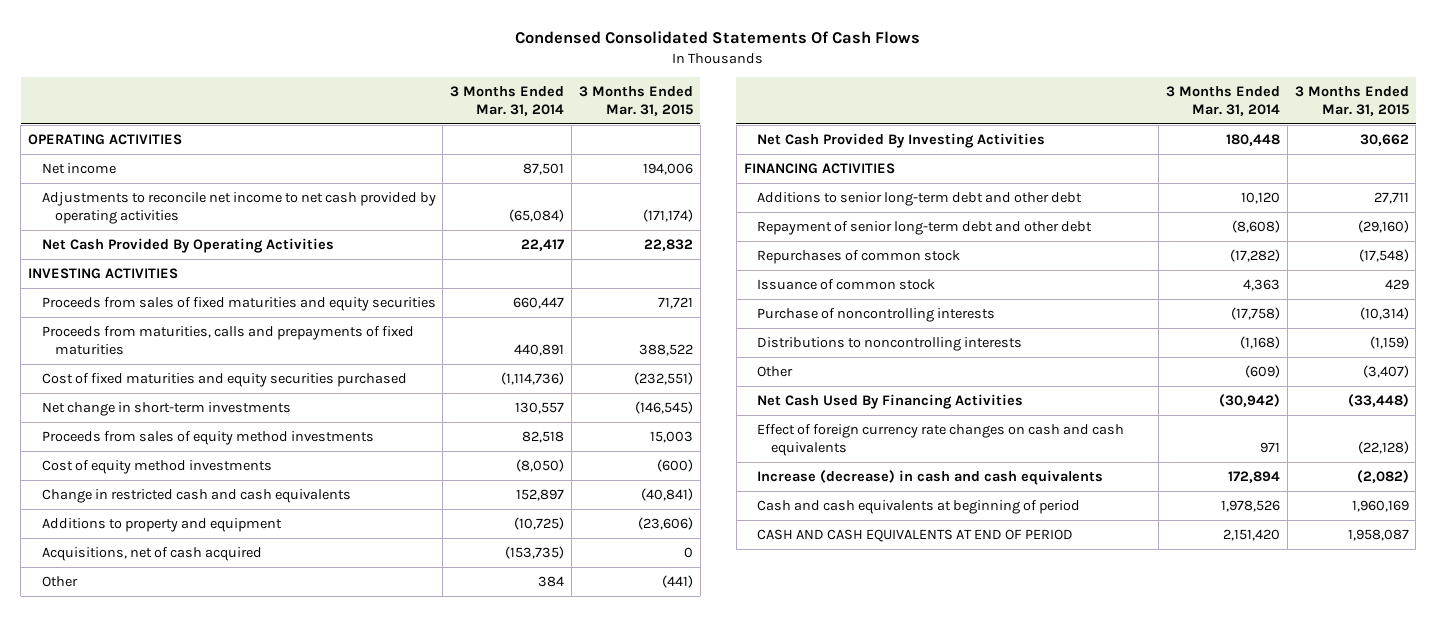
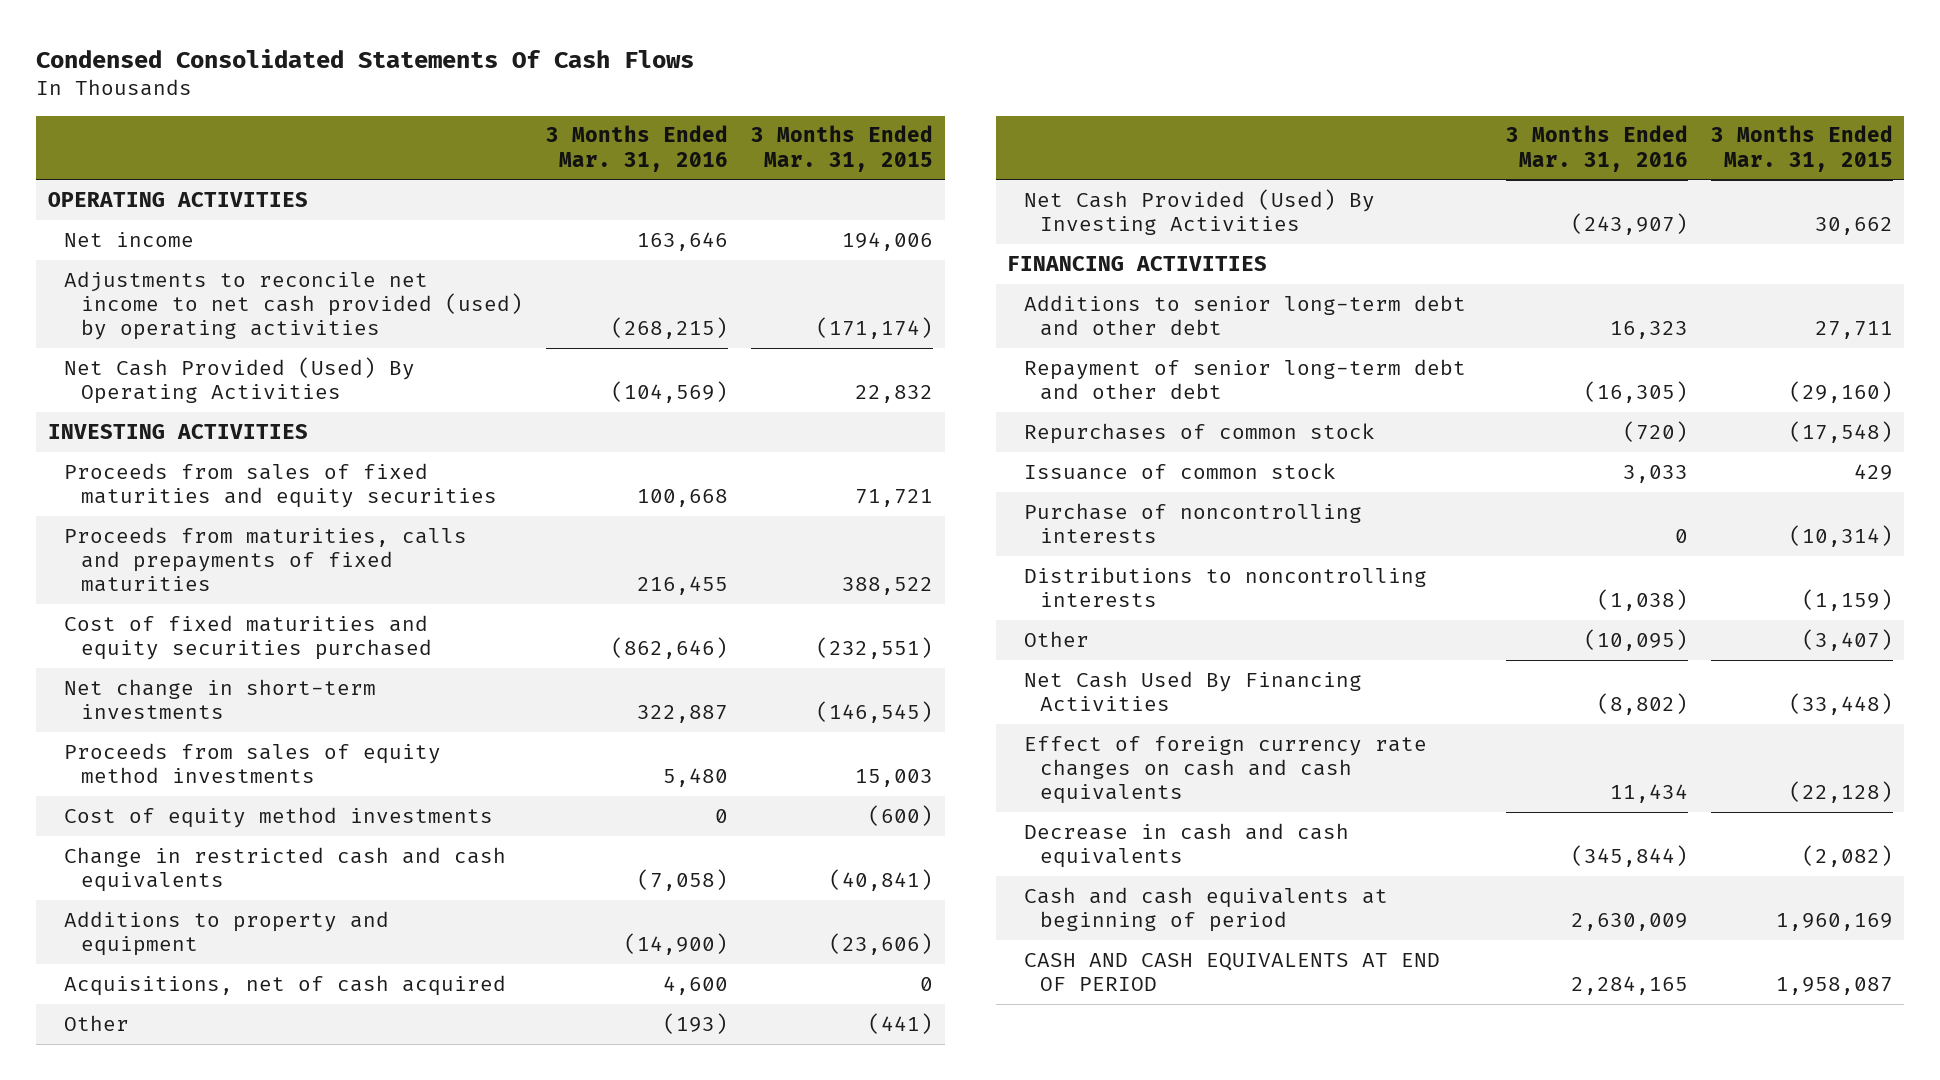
[450,86,565,116] 3 Months Ended Mar. 31, 2014 -> none
none -> [546,125,729,172] 3 Months Ended Mar. 31, 2016
[41,192,436,224] Adjustments to reconcile net income to net cash provided by operating activities -> [64,270,524,341] Adjustments to reconcile net income to net cash provided (used) by operating activities
[41,238,334,254] Net Cash Provided By Operating Activities -> [64,356,416,405] Net Cash Provided (Used) By Operating Activities
[757,133,1046,149] Net Cash Provided By Investing Activities -> [1023,188,1375,236] Net Cash Provided (Used) By Investing Activities
[757,470,1104,486] Increase (decrease) in cash and cash equivalents -> [1023,822,1349,869] Decrease in cash and cash equivalents

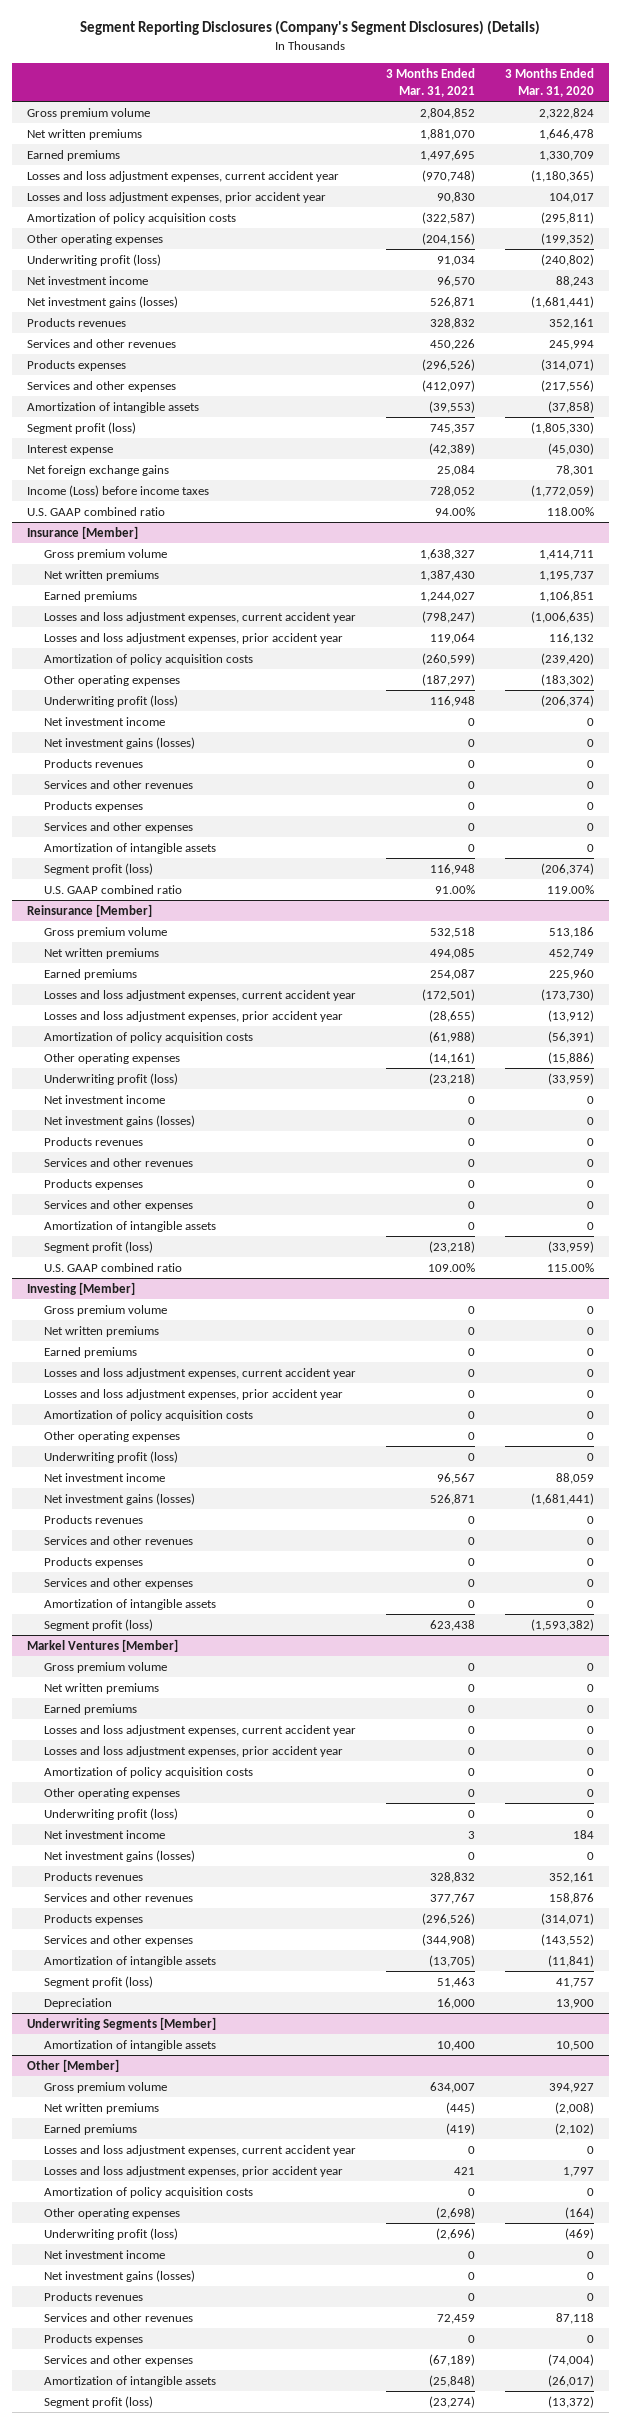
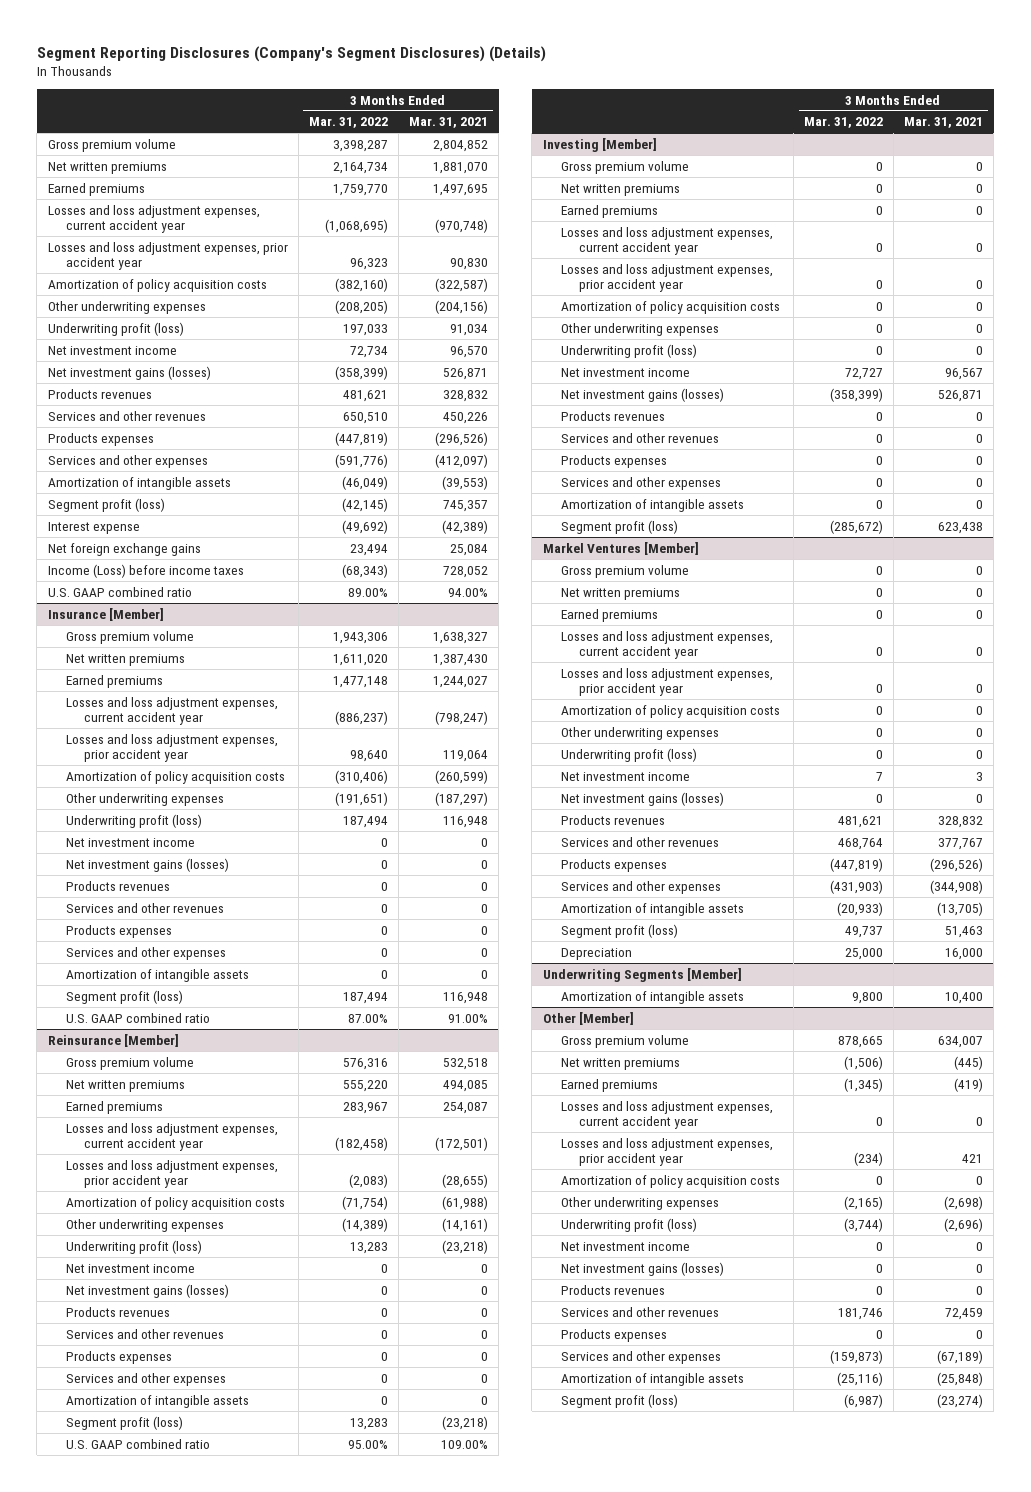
[505,68,595,98] 3 Months Ended Mar. 31, 2020 -> none
none -> [308,117,388,129] Mar. 31, 2022
[26,234,163,246] Other operating expenses -> [47,300,206,314] Other underwriting expenses
[44,675,181,687] Other operating expenses -> [65,792,224,806] Other underwriting expenses
[44,1053,181,1065] Other operating expenses -> [65,1218,224,1232] Other underwriting expenses
[44,1431,181,1443] Other operating expenses -> [560,322,719,336] Other underwriting expenses
[44,1788,181,1800] Other operating expenses -> [560,726,719,740] Other underwriting expenses
[44,2208,181,2220] Other operating expenses -> [560,1196,719,1210] Other underwriting expenses

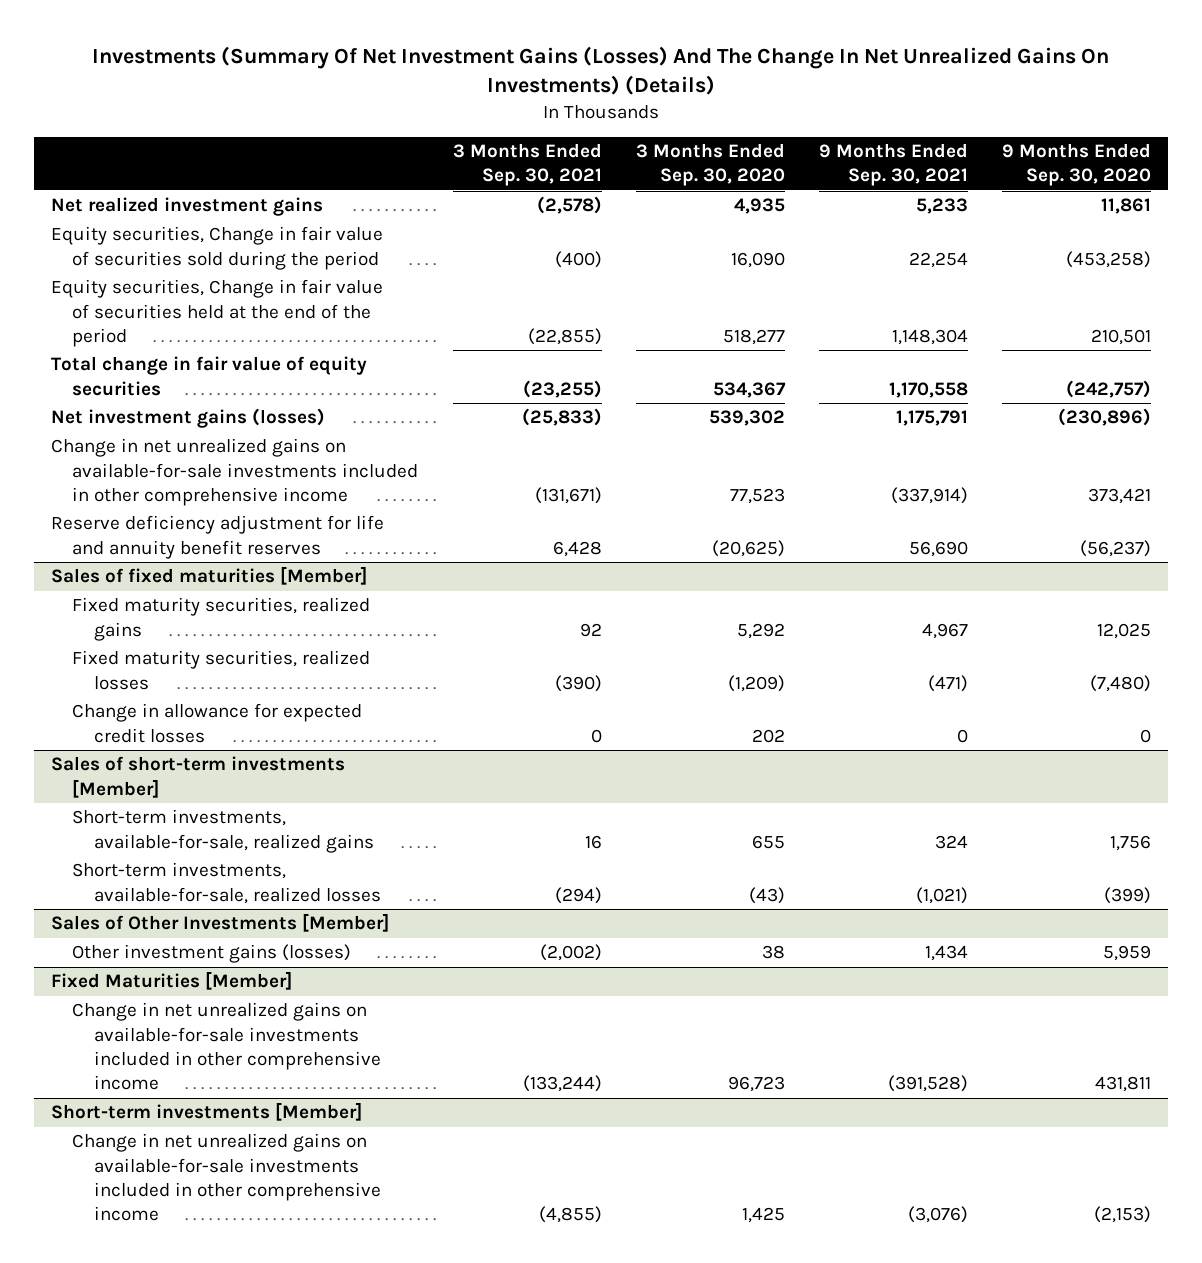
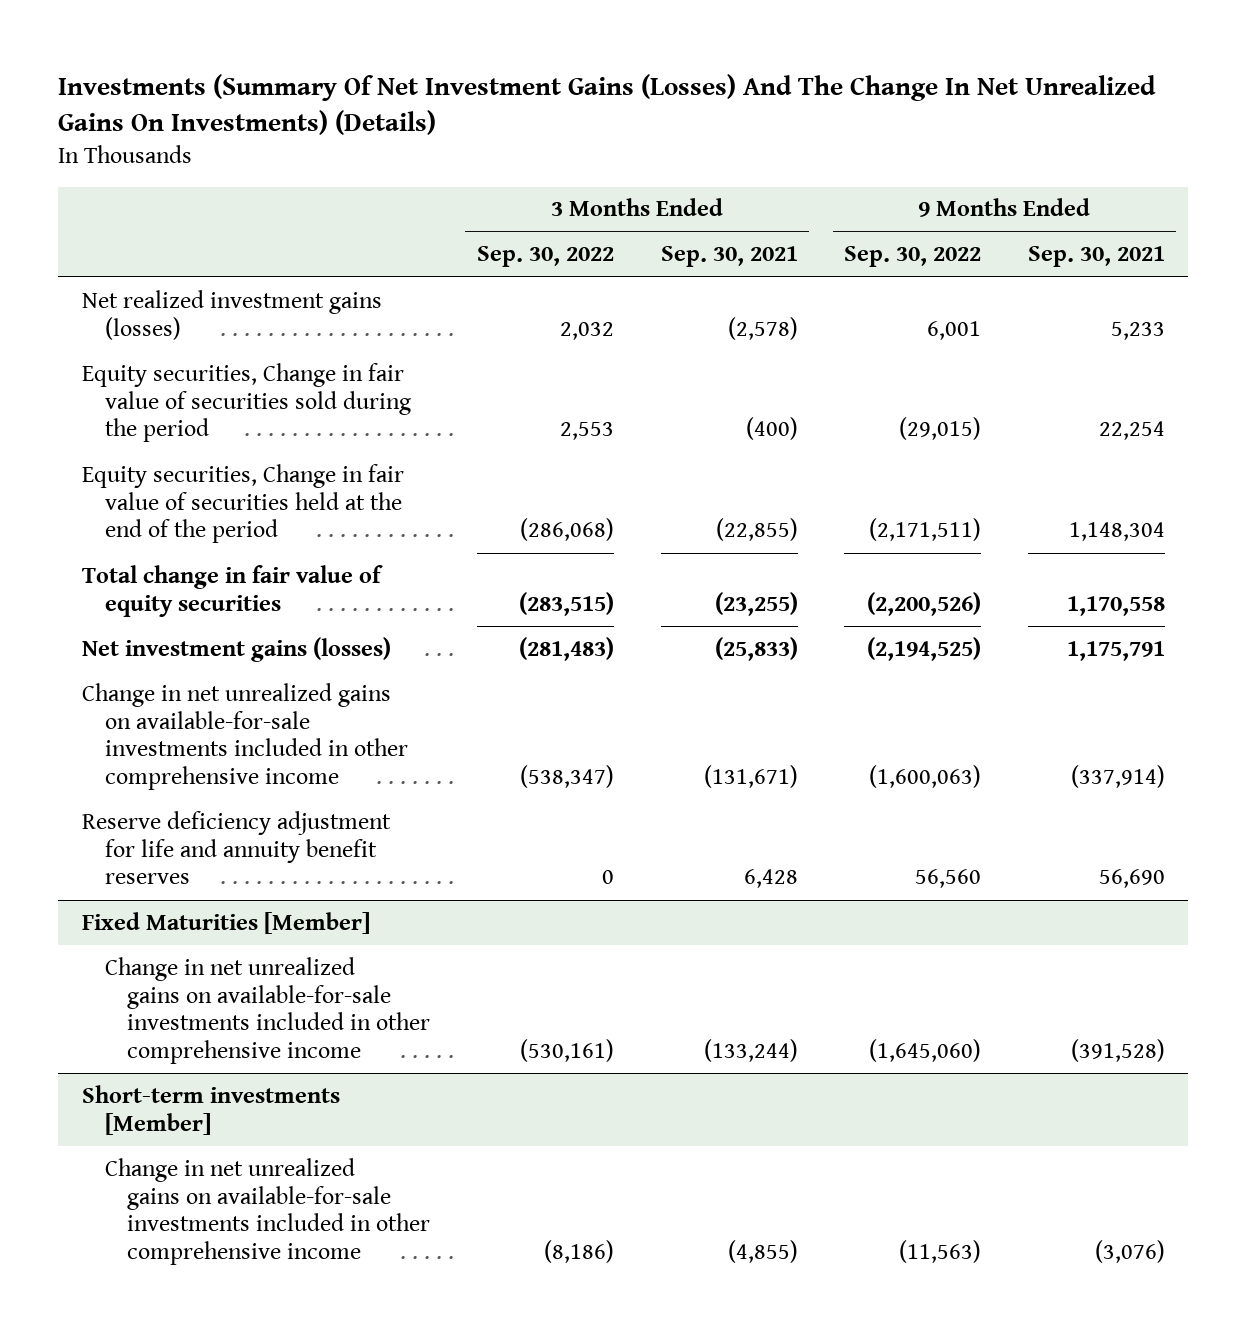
[635,143,785,187] 3 Months Ended Sep. 30, 2020 -> none
[1001,143,1151,187] 9 Months Ended Sep. 30, 2020 -> none
none -> [476,246,614,268] Sep. 30, 2022
none -> [844,246,982,268] Sep. 30, 2022
[51,197,324,217] Net realized investment gains -> [81,289,382,340] Net realized investment gains (losses)
[51,566,368,586] Sales of fixed maturities [Member] -> none
[72,597,371,641] Fixed maturity securities, realized gains -> none
[72,650,371,690] Fixed maturity securities, realized losses -> none
[72,703,363,743] Change in allowance for expected credit losses -> none
[51,756,346,798] Sales of short-term investments [Member] -> none
[72,809,374,853] Short-term investments, available-for-sale, realized gains -> none
[72,862,381,904] Short-term investments, available-for-sale, realized losses -> none
[51,913,390,933] Sales of Other Investments [Member] -> none
[72,944,352,964] Other investment gains (losses) -> none

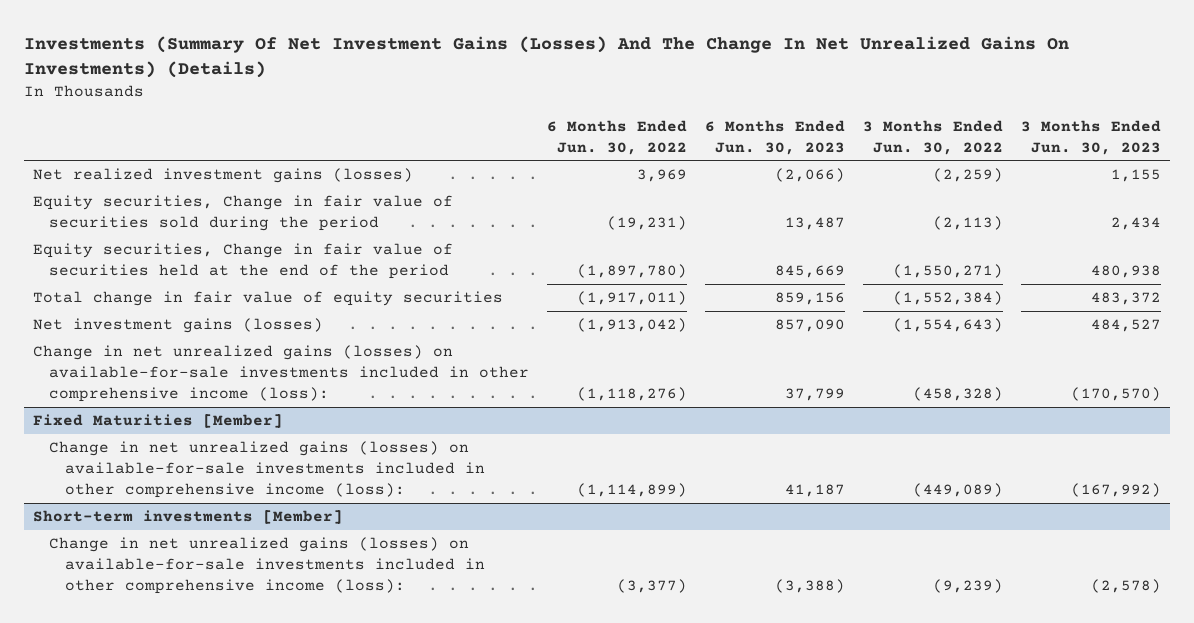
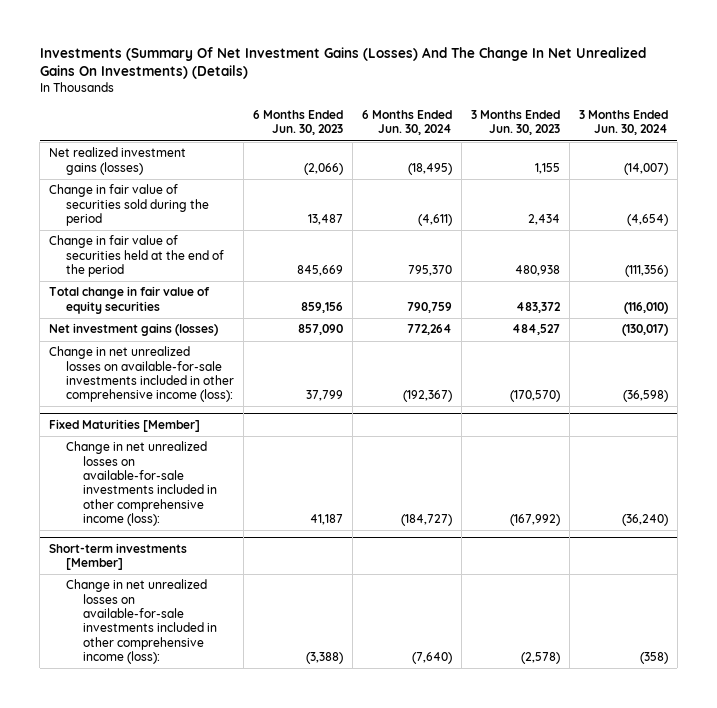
[547,119,688,155] 6 Months Ended Jun. 30, 2022 -> none
[863,119,1004,155] 3 Months Ended Jun. 30, 2022 -> none
none -> [362,110,453,136] 6 Months Ended Jun. 30, 2024
none -> [578,110,668,136] 3 Months Ended Jun. 30, 2024
[33,194,454,232] Equity securities, Change in fair value of securities sold during the period -> [49,184,210,227] Change in fair value of securities sold during the period
[33,242,454,280] Equity securities, Change in fair value of securities held at the end of the period -> [49,235,225,278] Change in fair value of securities held at the end of the period
[33,344,530,403] Change in net unrealized gains (losses) on available-for-sale investments included in other comprehensive income (loss): -> [49,346,235,403] Change in net unrealized losses on available-for-sale investments included in other comprehensive income (loss):
[49,440,486,499] Change in net unrealized gains (losses) on available-for-sale investments included in other comprehensive income (loss): -> [66,441,218,526] Change in net unrealized losses on available-for-sale investments included in other comprehensive income (loss):
[49,536,486,595] Change in net unrealized gains (losses) on available-for-sale investments included in other comprehensive income (loss): -> [66,579,218,664] Change in net unrealized losses on available-for-sale investments included in other comprehensive income (loss):

